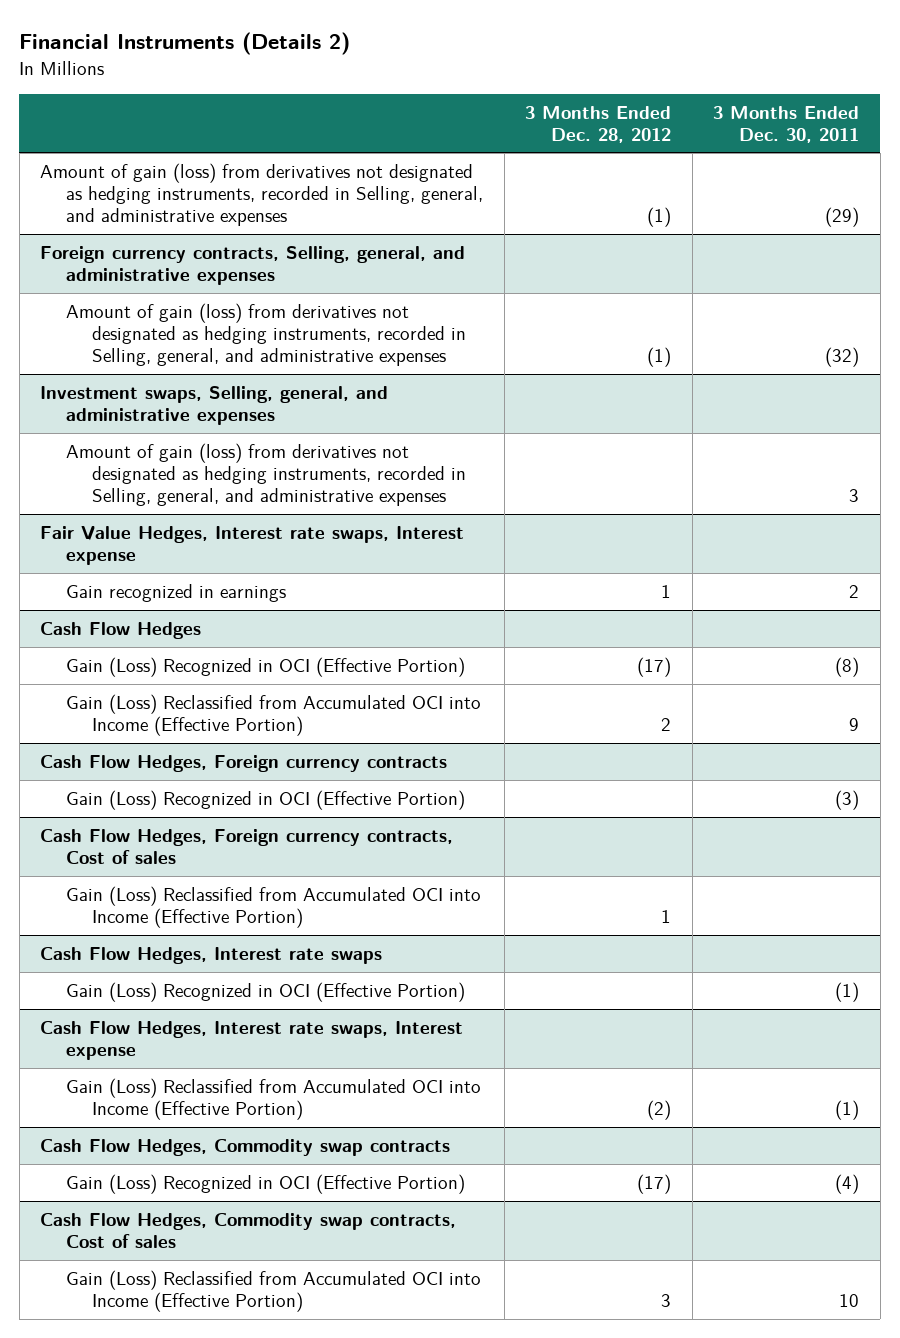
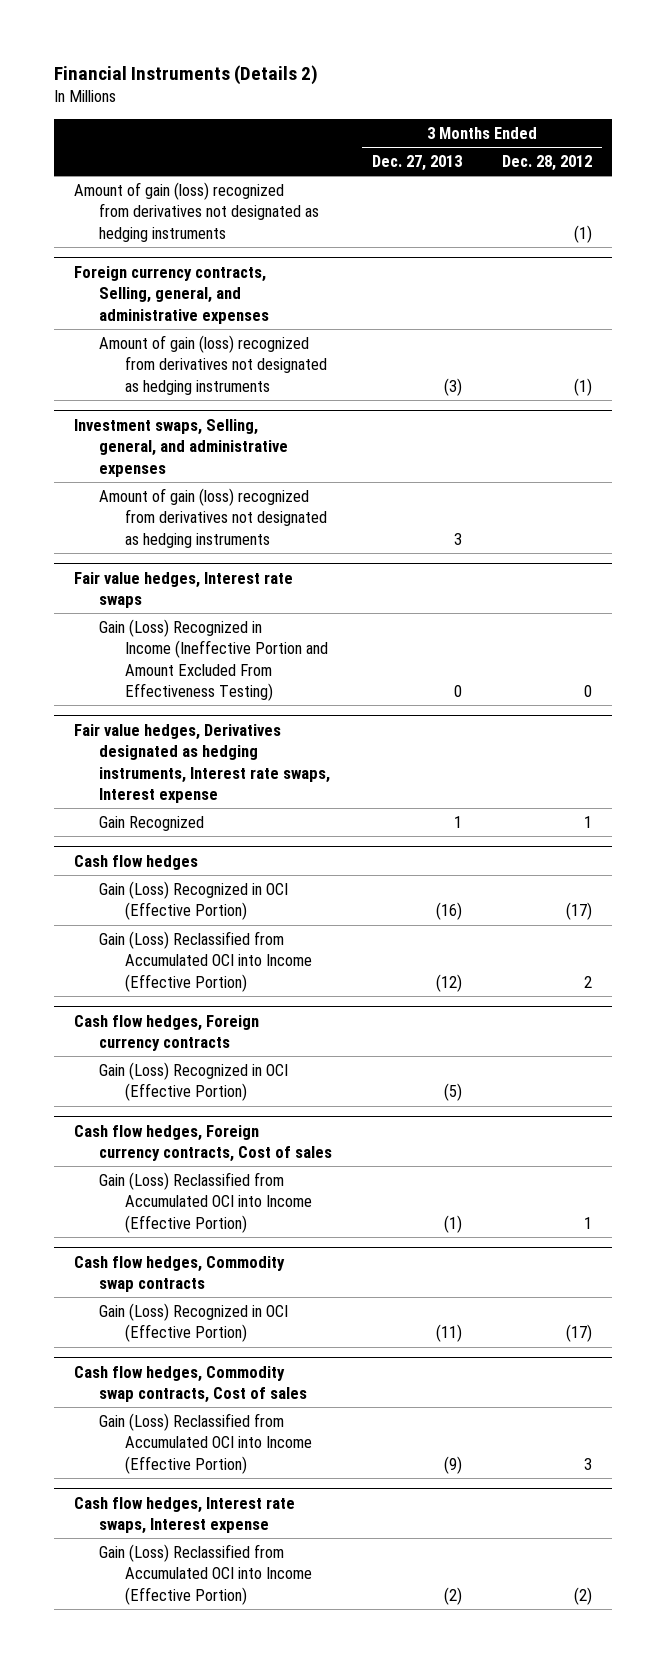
[713,105,860,143] 3 Months Ended Dec. 30, 2011 -> none
none -> [372,155,463,172] Dec. 27, 2013
[40,162,483,227] Amount of gain (loss) from derivatives not designated as hedging instruments, recorded in Selling, general, and administrative expenses -> [73,182,320,242] Amount of gain (loss) recognized from derivatives not designated as hedging instruments
[65,302,466,367] Amount of gain (loss) from derivatives not designated as hedging instruments, recorded in Selling, general, and administrative expenses -> [99,335,328,395] Amount of gain (loss) recognized from derivatives not designated as hedging instruments
[65,442,466,507] Amount of gain (loss) from derivatives not designated as hedging instruments, recorded in Selling, general, and administrative expenses -> [99,488,328,548] Amount of gain (loss) recognized from derivatives not designated as hedging instruments
[40,525,465,566] Fair Value Hedges, Interest rate swaps, Interest expense -> [73,571,293,609] Fair value hedges, Interest rate swaps
none -> [99,619,329,702] Gain (Loss) Recognized in Income (Ineffective Portion and Amount Excluded From Effectiveness Testing)
none -> [73,723,331,803] Fair value hedges, Derivatives designated as hedging instruments, Interest rate swaps, Interest expense
[65,583,286,602] Gain recognized in earnings -> [99,816,205,832] Gain Recognized
[40,621,202,639] Cash Flow Hedges -> [73,854,198,870] Cash flow hedges
[40,754,448,772] Cash Flow Hedges, Foreign currency contracts -> [73,1014,259,1052] Cash flow hedges, Foreign currency contracts
[40,828,454,865] Cash Flow Hedges, Foreign currency contracts, Cost of sales -> [73,1124,333,1163] Cash flow hedges, Foreign currency contracts, Cost of sales
[40,946,383,964] Cash Flow Hedges, Interest rate swaps -> none
[65,981,465,1002] Gain (Loss) Recognized in OCI (Effective Portion) -> none
[40,1020,464,1061] Cash Flow Hedges, Interest rate swaps, Interest expense -> none
[65,1077,481,1121] Gain (Loss) Reclassified from Accumulated OCI into Income (Effective Portion) -> none
[40,1138,451,1156] Cash Flow Hedges, Commodity swap contracts -> [73,1255,285,1293] Cash flow hedges, Commodity swap contracts
[40,1212,457,1249] Cash Flow Hedges, Commodity swap contracts, Cost of sales -> [73,1365,308,1404] Cash flow hedges, Commodity swap contracts, Cost of sales
none -> [73,1496,295,1535] Cash flow hedges, Interest rate swaps, Interest expense
none -> [99,1544,313,1605] Gain (Loss) Reclassified from Accumulated OCI into Income (Effective Portion)

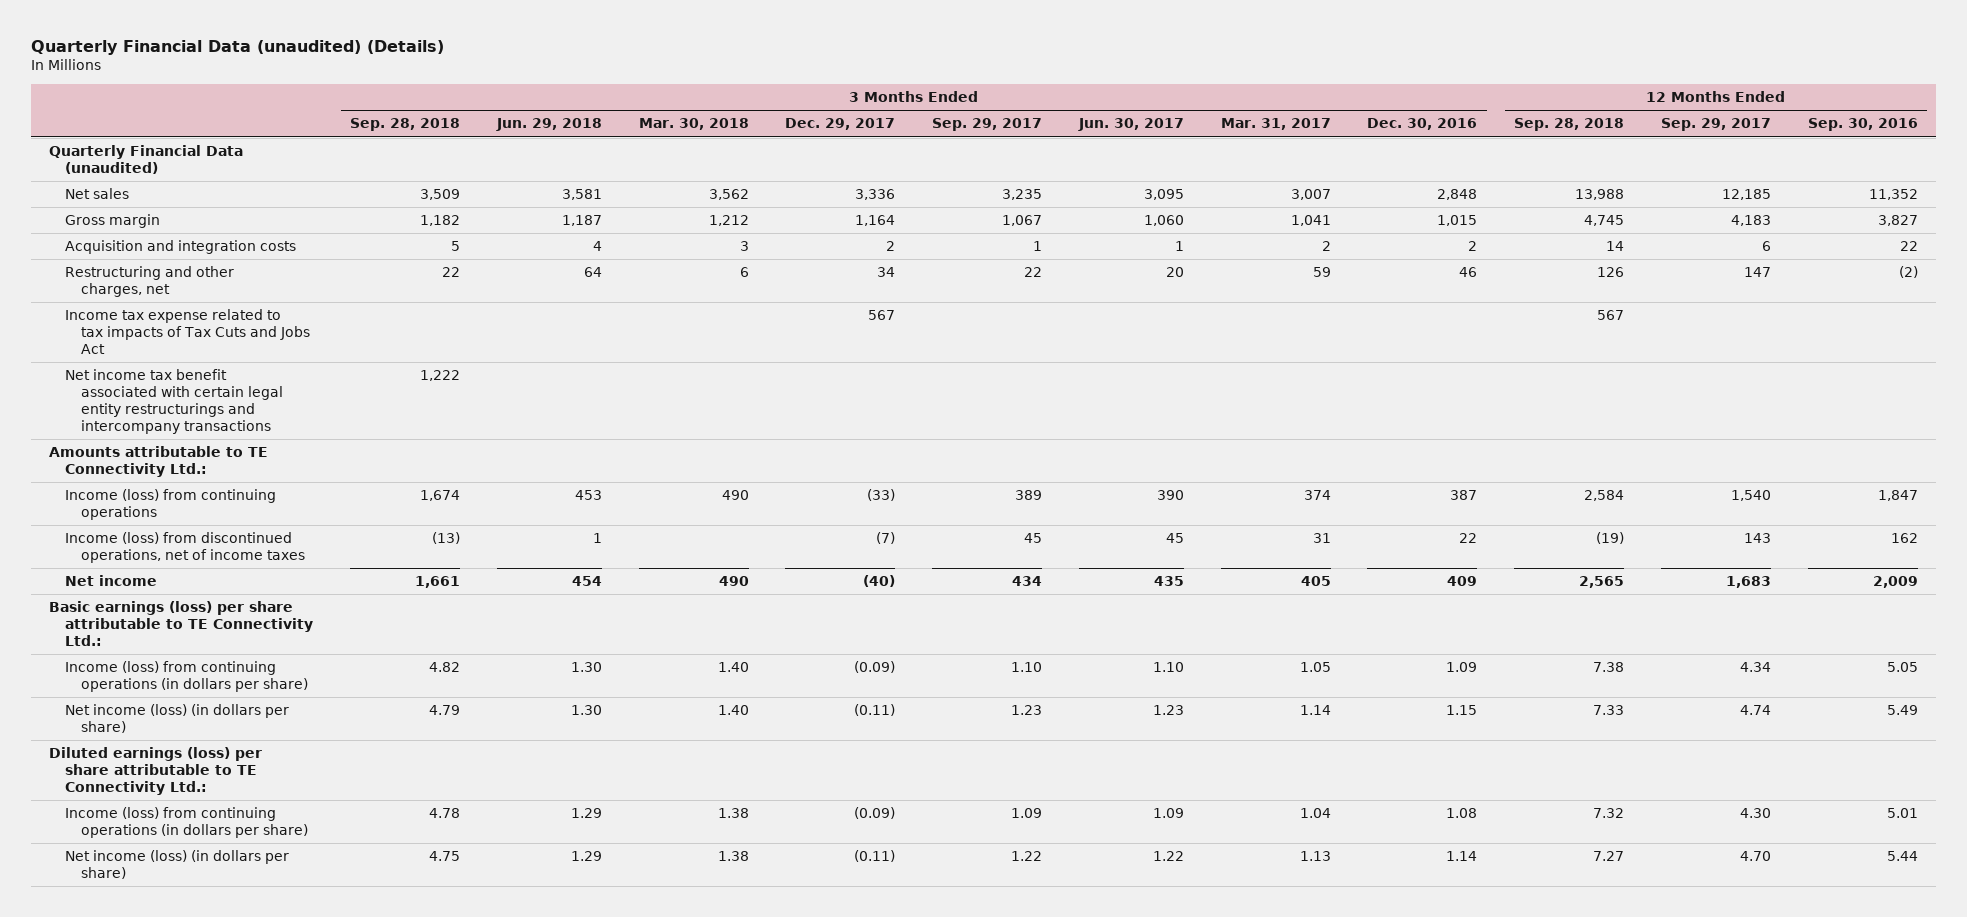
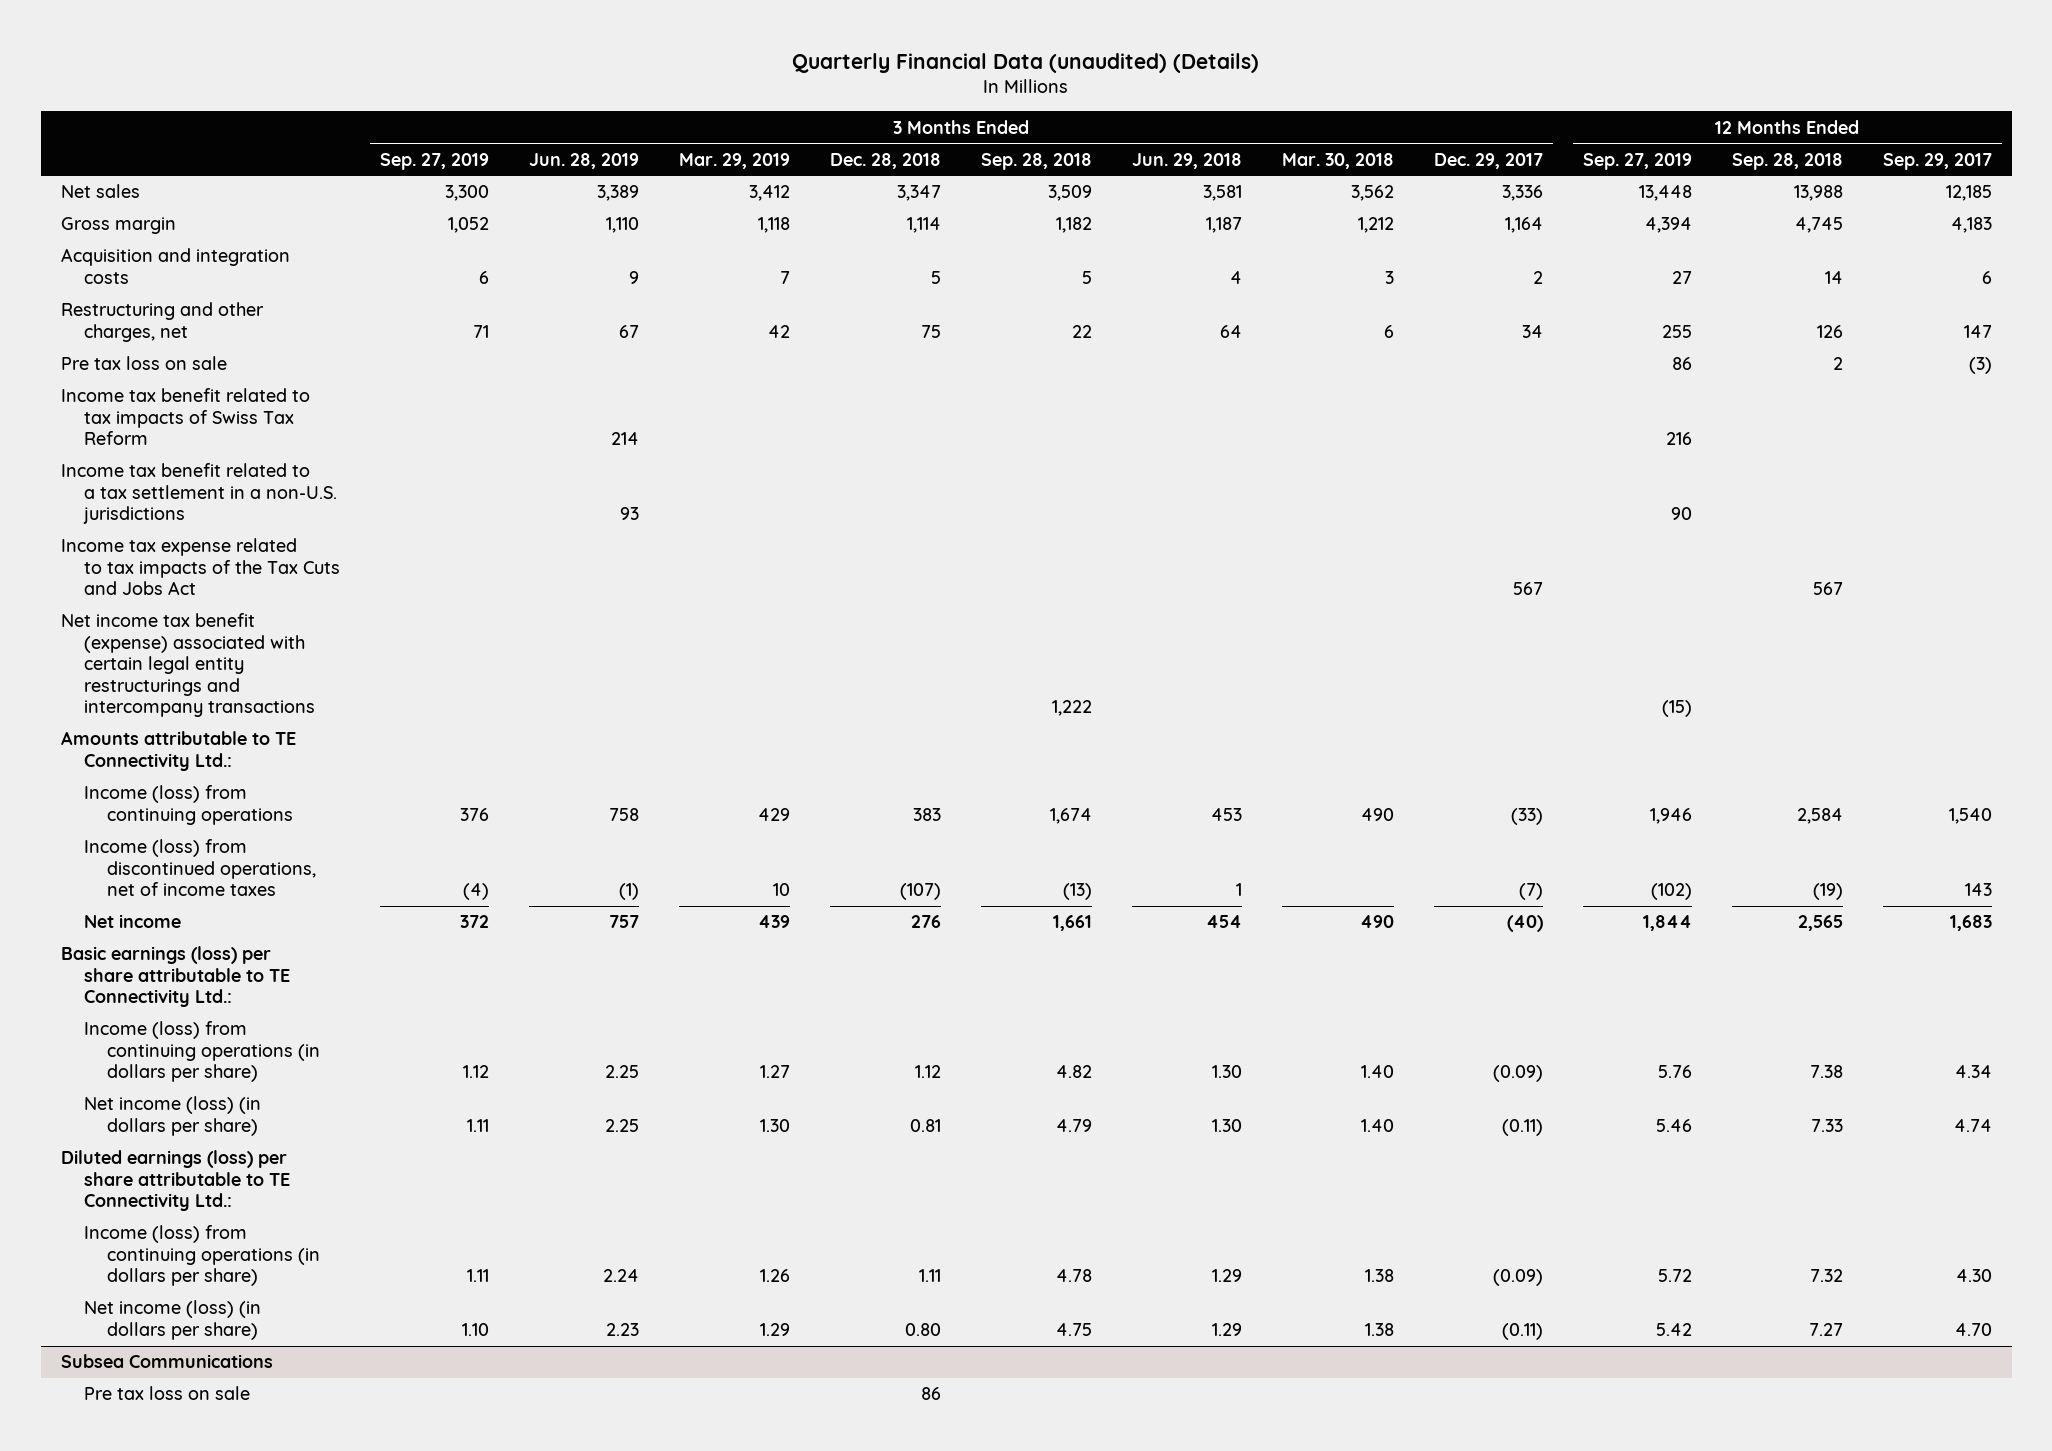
[932,118,1043,132] Sep. 29, 2017 -> none
[1077,118,1184,132] Jun. 30, 2017 -> none
[1220,118,1331,131] Mar. 31, 2017 -> none
[1367,118,1478,131] Dec. 30, 2016 -> none
[1807,118,1918,132] Sep. 30, 2016 -> none
none -> [379,152,489,170] Sep. 27, 2019
none -> [528,152,639,169] Jun. 28, 2019
none -> [678,152,790,169] Mar. 29, 2019
none -> [829,152,941,169] Dec. 28, 2018
none -> [1582,152,1692,170] Sep. 27, 2019
[49,145,244,174] Quarterly Financial Data (unaudited) -> none
none -> [60,356,227,371] Pre tax loss on sale
none -> [60,388,310,446] Income tax benefit related to tax impacts of Swiss Tax Reform
none -> [60,463,337,525] Income tax benefit related to a tax settlement in a non-U.S. jurisdictions
[65,309,311,354] Income tax expense related to tax impacts of Tax Cuts and Jobs Act -> [60,538,340,596] Income tax expense related to tax impacts of the Tax Cuts and Jobs Act
[65,369,284,434] Net income tax benefit associated with certain legal entity restructurings and intercompany transactions -> [60,613,315,718] Net income tax benefit (expense) associated with certain legal entity restructurings and intercompany transactions
none -> [60,1354,273,1369] Subsea Communications
none -> [83,1386,250,1401] Pre tax loss on sale

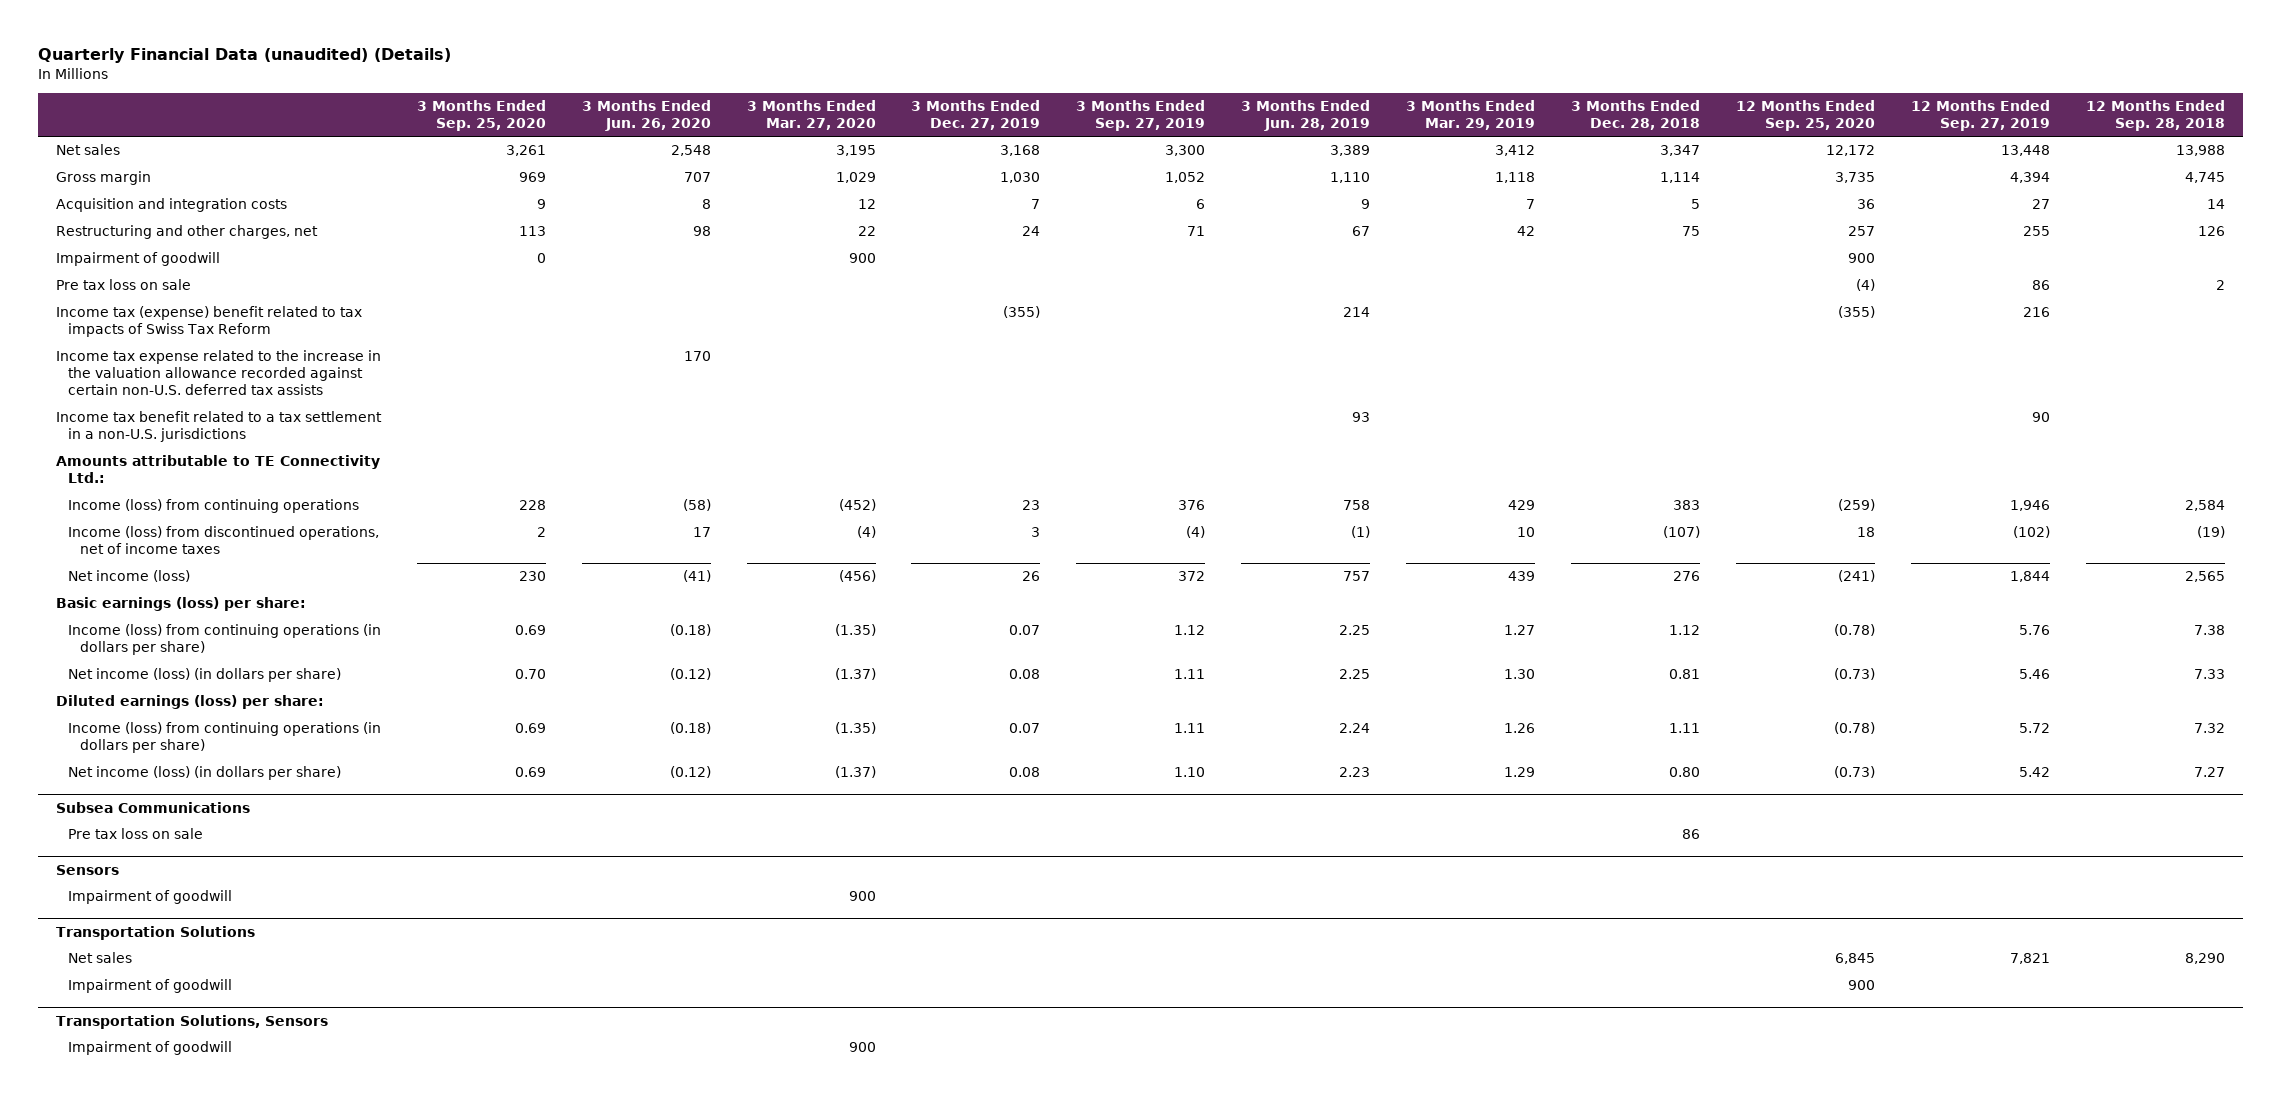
[980,152,1092,170] Sep. 28, 2018 -> none
[1131,152,1242,169] Jun. 29, 2018 -> none
[1281,152,1394,169] Mar. 30, 2018 -> none
[1433,152,1543,169] Dec. 29, 2017 -> none
[1882,152,1992,170] Sep. 29, 2017 -> none
none -> [416,100,546,132] 3 Months Ended Sep. 25, 2020
none -> [581,100,711,132] 3 Months Ended Jun. 26, 2020
none -> [746,100,876,131] 3 Months Ended Mar. 27, 2020
none -> [911,100,1041,131] 3 Months Ended Dec. 27, 2019
none -> [1735,100,1875,132] 12 Months Ended Sep. 25, 2020
none -> [55,252,220,267] Impairment of goodwill
[60,388,310,446] Income tax benefit related to tax impacts of Swiss Tax Reform -> [55,306,362,338] Income tax (expense) benefit related to tax impacts of Swiss Tax Reform
none -> [55,350,381,396] Income tax expense related to the increase in the valuation allowance recorded against certain non-U.S. deferred tax assists
[60,538,340,596] Income tax expense related to tax impacts of the Tax Cuts and Jobs Act -> none
[60,613,315,718] Net income tax benefit (expense) associated with certain legal entity restructurings and intercompany transactions -> none
[83,914,181,929] Net income -> [67,570,190,583] Net income (loss)
[60,946,290,1008] Basic earnings (loss) per share attributable to TE Connectivity Ltd.: -> [55,597,306,612] Basic earnings (loss) per share:
[60,1150,290,1212] Diluted earnings (loss) per share attributable to TE Connectivity Ltd.: -> [55,695,324,710] Diluted earnings (loss) per share:
none -> [55,864,119,875] Sensors
none -> [67,890,232,905] Impairment of goodwill
none -> [55,925,255,940] Transportation Solutions
none -> [67,952,132,964] Net sales
none -> [67,979,232,994] Impairment of goodwill
none -> [55,1014,328,1029] Transportation Solutions, Sensors
none -> [67,1041,232,1056] Impairment of goodwill

